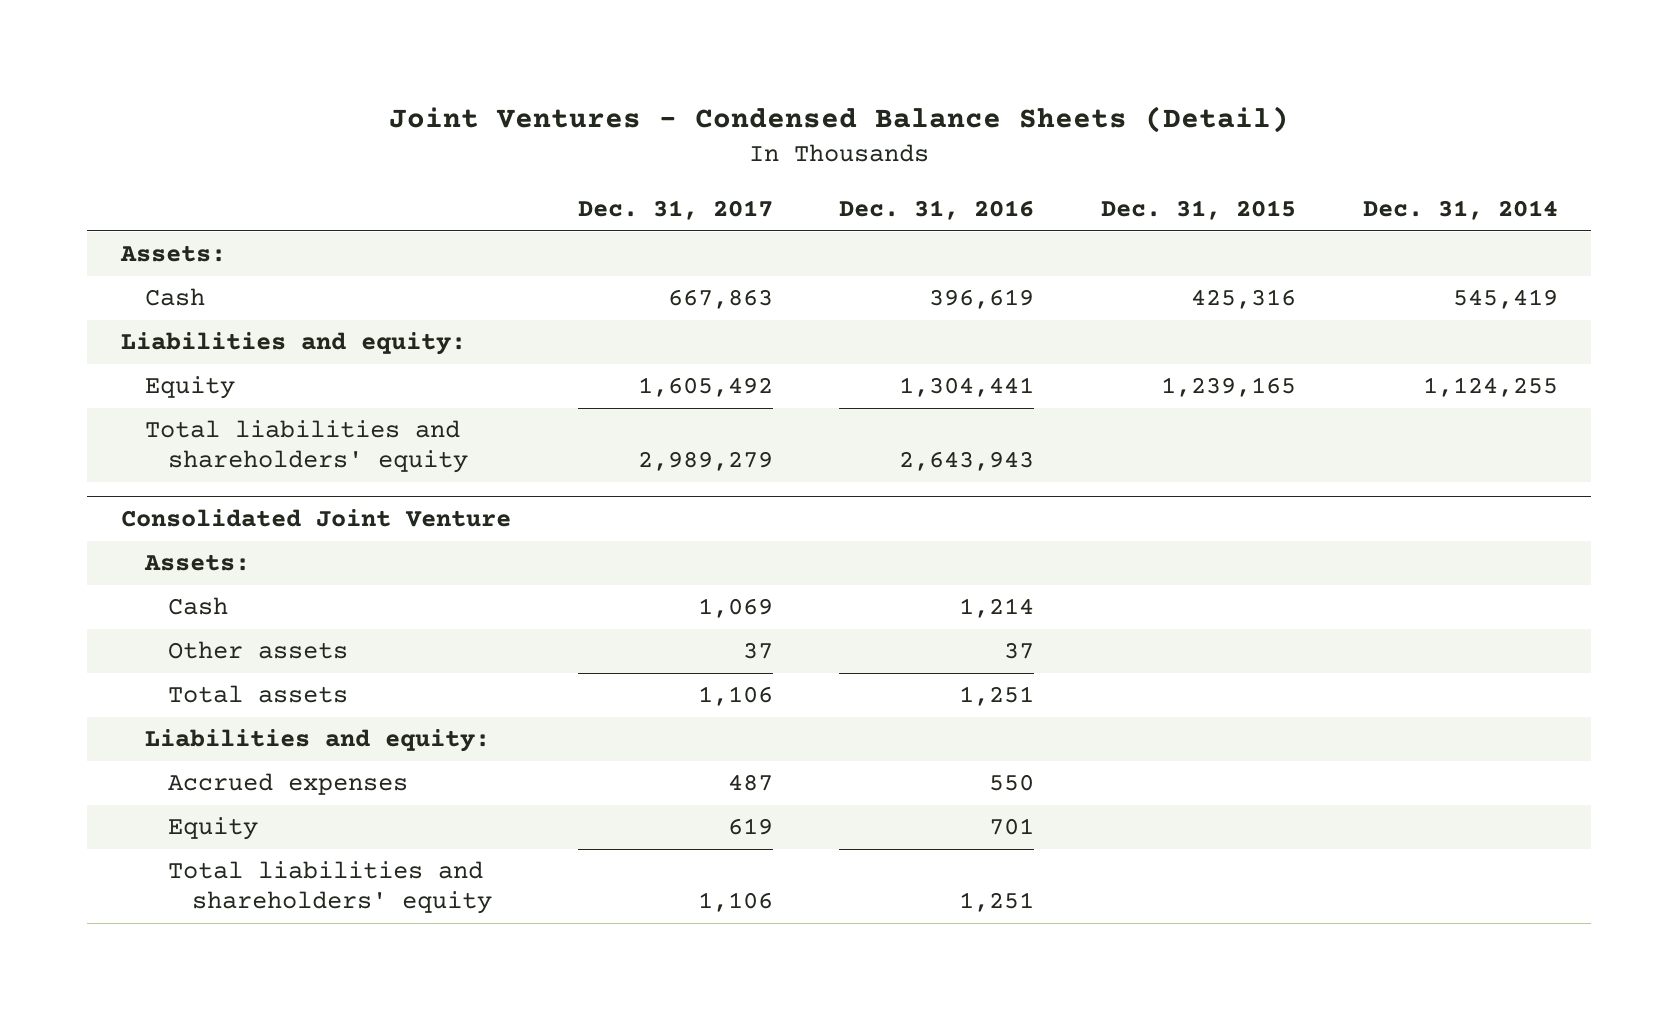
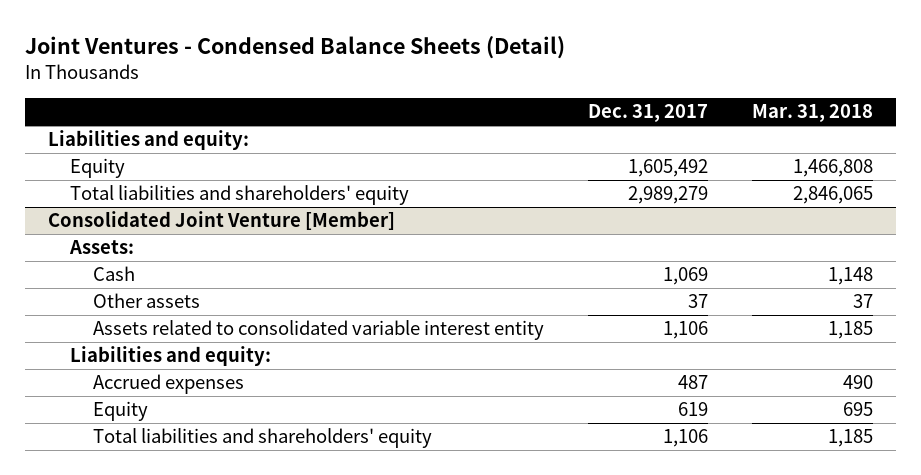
[839,200,1035,221] Dec. 31, 2016 -> none
[1101,200,1297,221] Dec. 31, 2015 -> none
[1363,200,1559,221] Dec. 31, 2014 -> none
none -> [752,104,874,123] Mar. 31, 2018
[119,245,226,263] Assets: -> none
[144,288,205,307] Cash -> none
[120,509,511,528] Consolidated Joint Venture -> [47,211,395,231] Consolidated Joint Venture [Member]
[168,685,349,704] Total assets -> [92,320,544,341] Assets related to consolidated variable interest entity

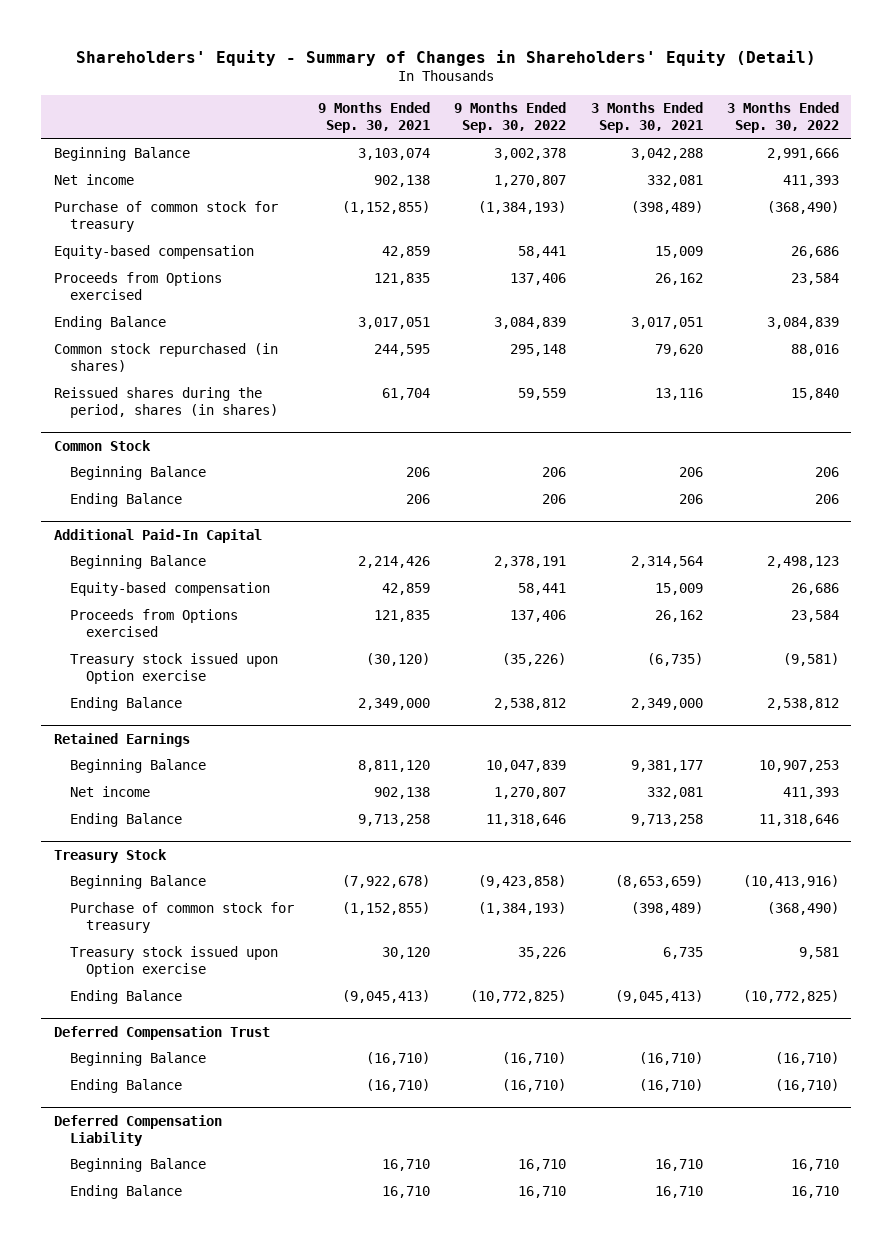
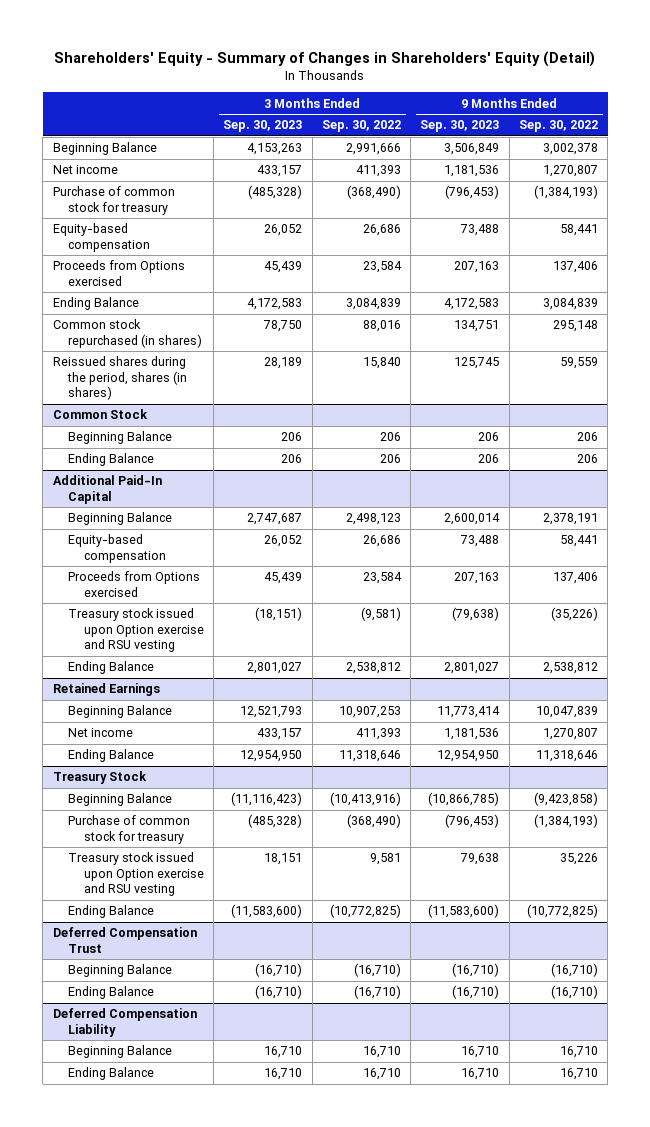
[318,102,431,134] 9 Months Ended Sep. 30, 2021 -> none
[590,102,703,134] 3 Months Ended Sep. 30, 2021 -> none
none -> [223,120,303,133] Sep. 30, 2023
none -> [420,120,500,133] Sep. 30, 2023
[69,653,278,685] Treasury stock issued upon Option exercise -> [68,608,204,653] Treasury stock issued upon Option exercise and RSU vesting
[69,946,278,978] Treasury stock issued upon Option exercise -> [68,852,204,897] Treasury stock issued upon Option exercise and RSU vesting

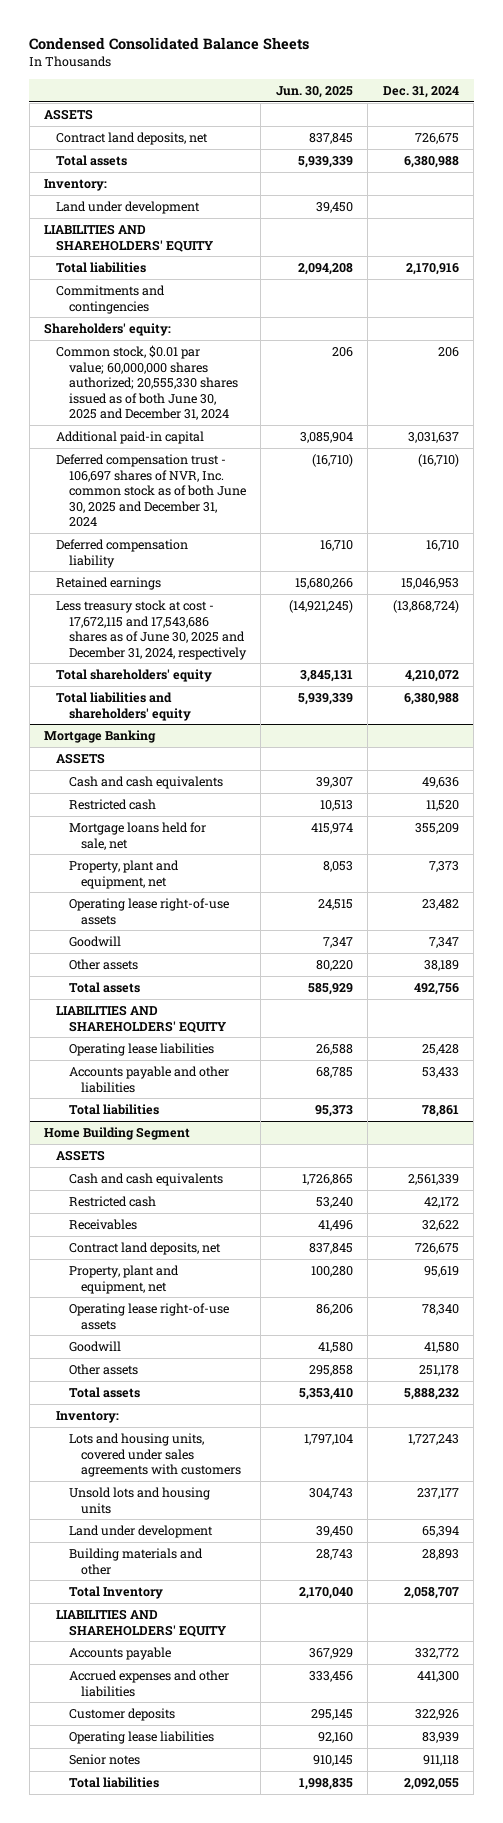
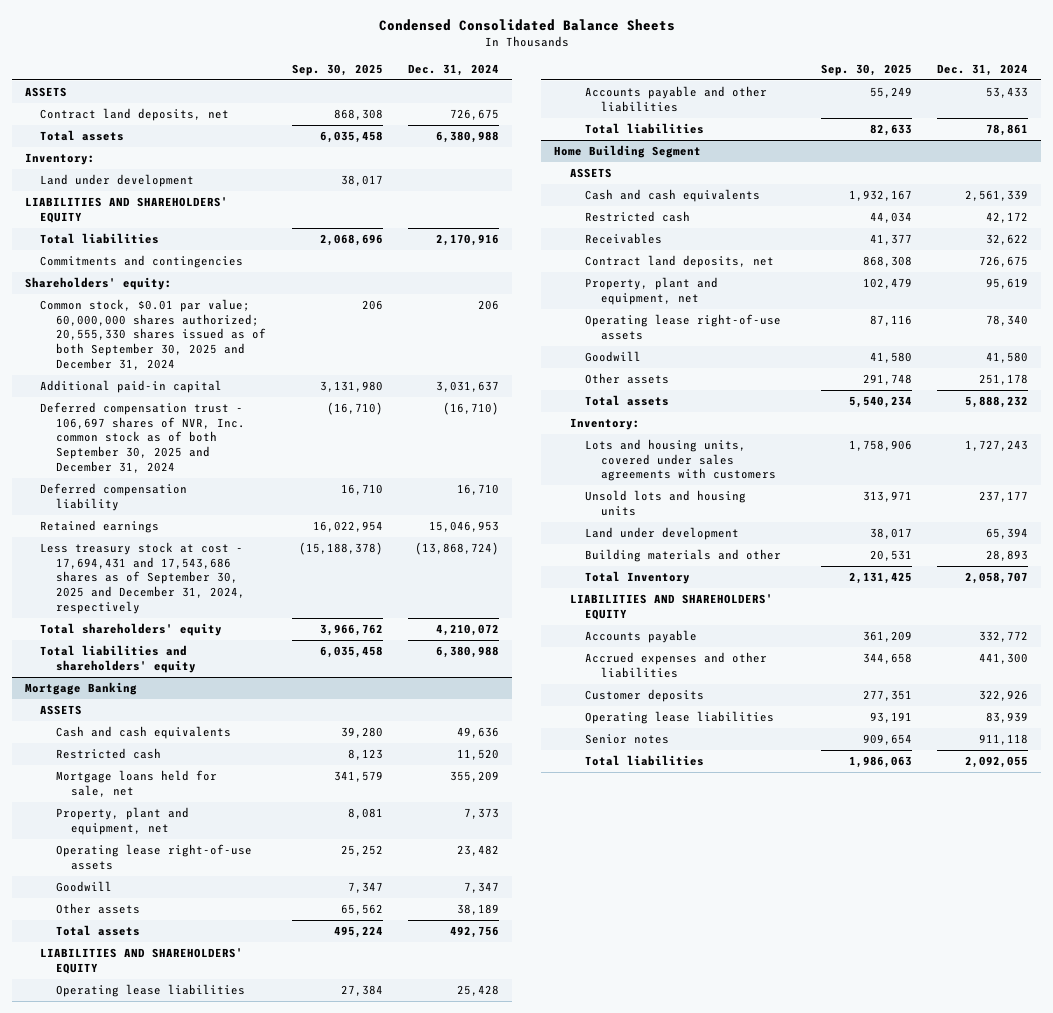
[275,85,353,98] Jun. 30, 2025 -> none
none -> [291,64,383,77] Sep. 30, 2025
[56,344,238,421] Common stock, $0.01 par value; 60,000,000 shares authorized; 20,555,330 shares issued as of both June 30, 2025 and December 31, 2024 -> [40,299,266,370] Common stock, $0.01 par value; 60,000,000 shares authorized; 20,555,330 shares issued as of both September 30, 2025 and December 31, 2024
[56,453,246,528] Deferred compensation trust - 106,697 shares of NVR, Inc. common stock as of both June 30, 2025 and December 31, 2024 -> [40,402,245,473] Deferred compensation trust - 106,697 shares of NVR, Inc. common stock as of both September 30, 2025 and December 31, 2024
[56,599,247,660] Less treasury stock at cost - 17,672,115 and 17,543,686 shares as of June 30, 2025 and December 31, 2024, respectively -> [40,542,245,614] Less treasury stock at cost - 17,694,431 and 17,543,686 shares as of September 30, 2025 and December 31, 2024, respectively

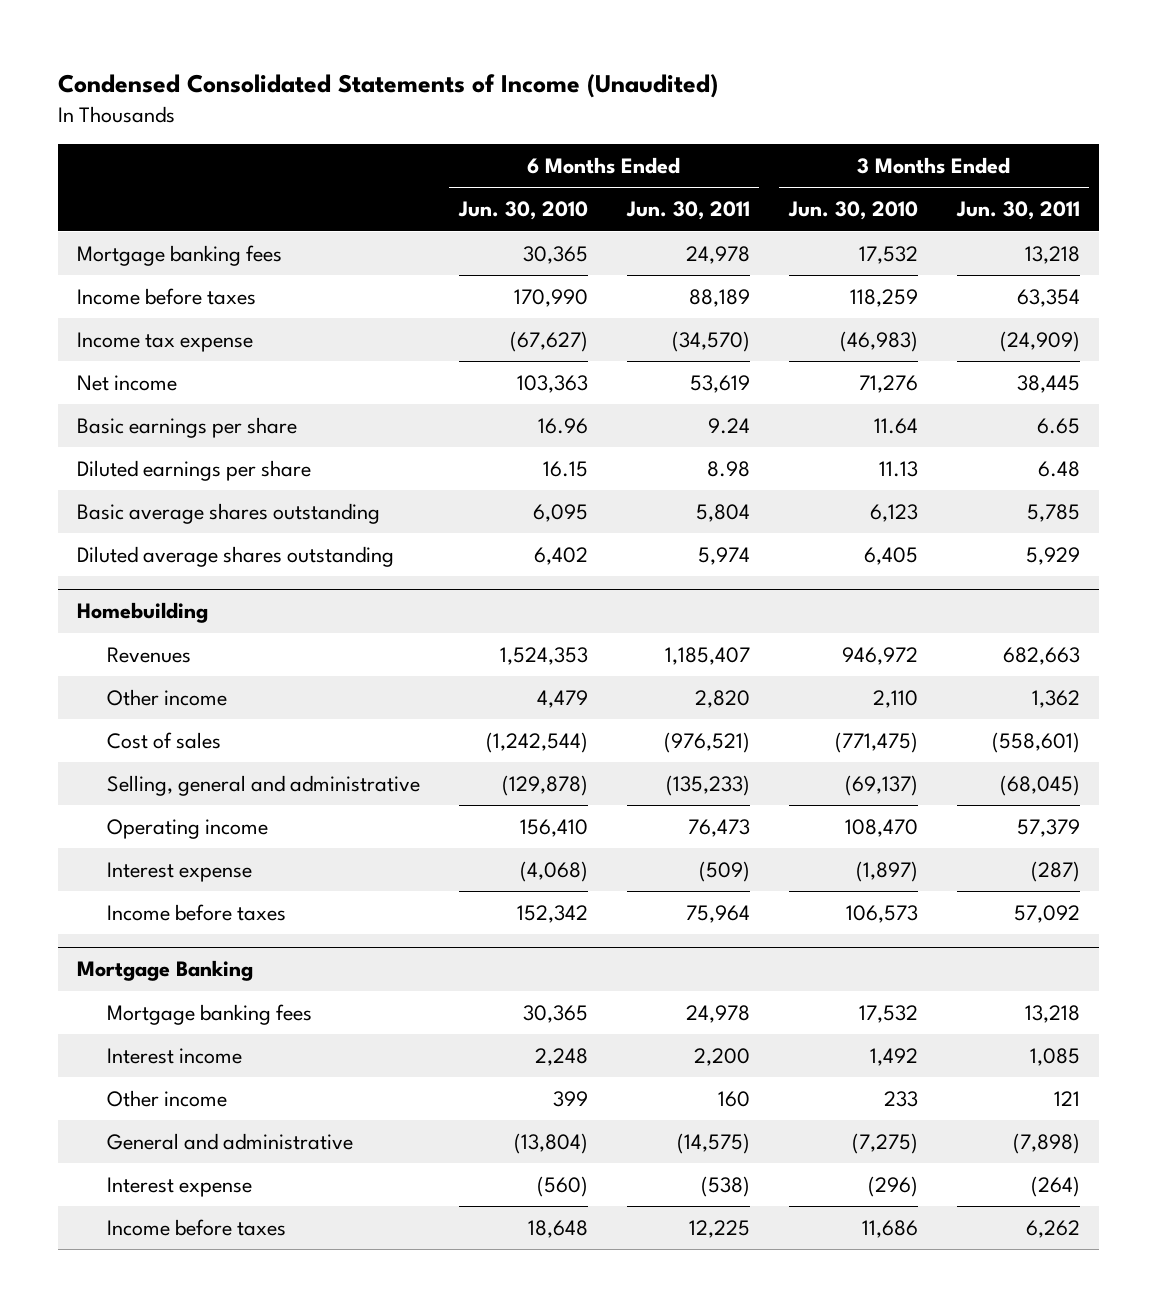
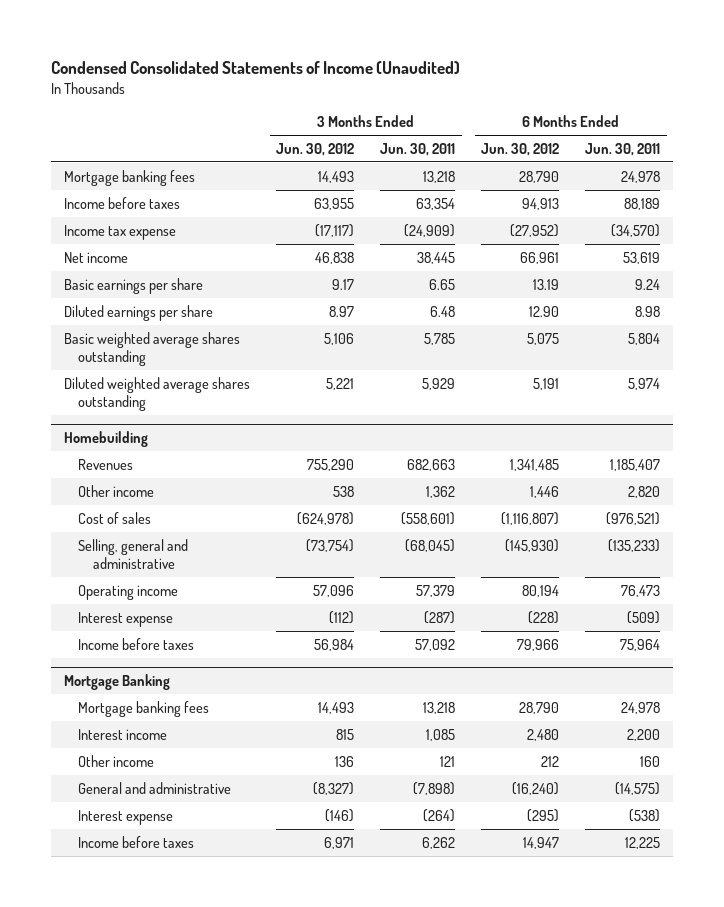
[457,201,588,221] Jun. 30, 2010 -> none
[787,201,918,221] Jun. 30, 2010 -> none
none -> [276,142,355,156] Jun. 30, 2012
none -> [481,142,560,156] Jun. 30, 2012
[77,502,381,524] Basic average shares outstanding -> [64,331,241,366] Basic weighted average shares outstanding
[77,545,395,567] Diluted average shares outstanding -> [64,376,251,411] Diluted weighted average shares outstanding

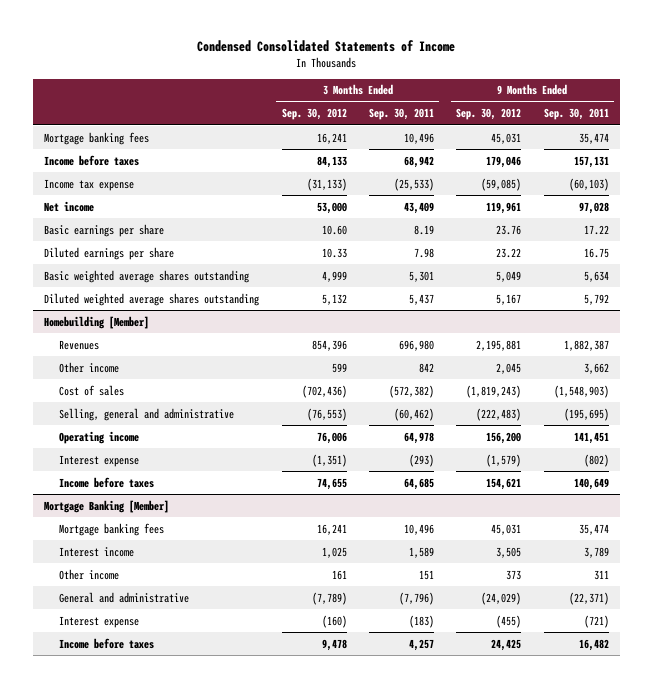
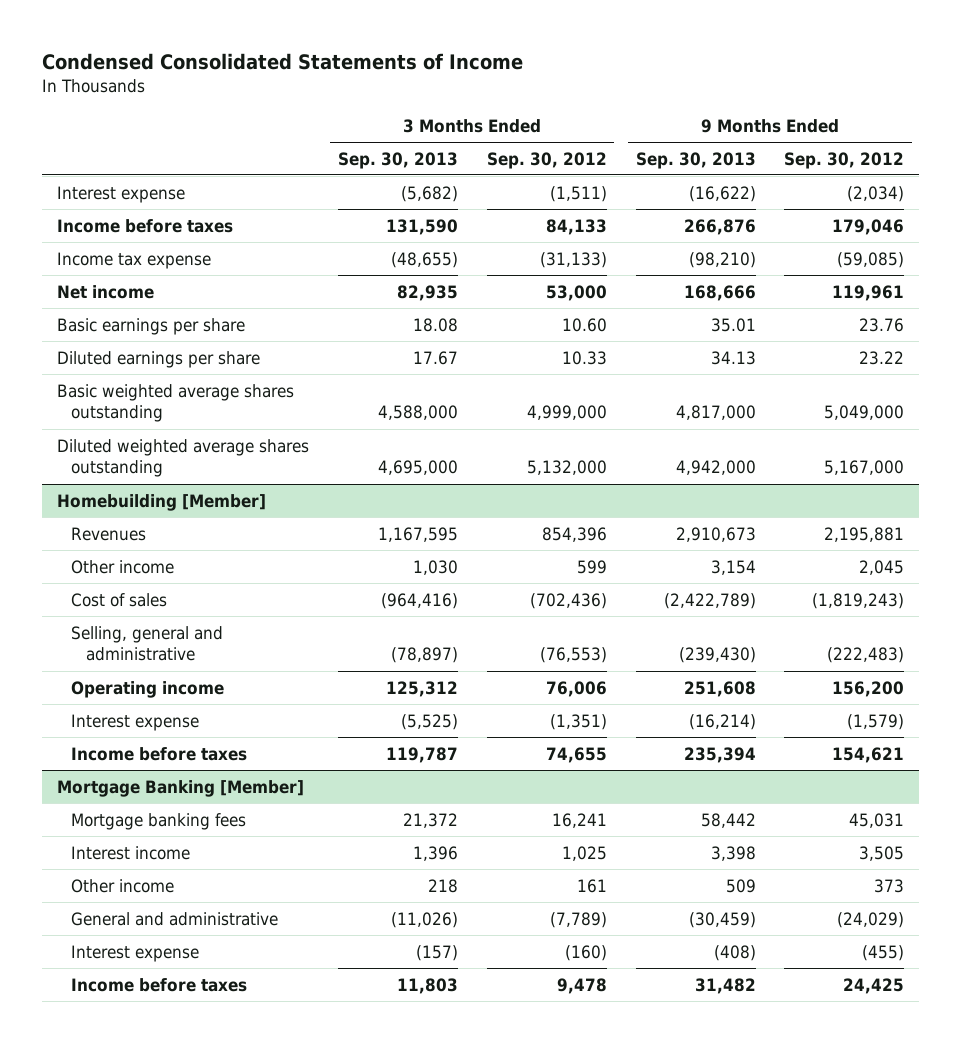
[368,108,434,121] Sep. 30, 2011 -> none
[543,108,609,121] Sep. 30, 2011 -> none
none -> [337,151,458,169] Sep. 30, 2013
none -> [635,151,756,169] Sep. 30, 2013
[44,131,150,145] Mortgage banking fees -> none
none -> [56,185,185,203] Interest expense
[321,270,347,282] 4,999 -> [526,405,607,421] 4,999,000
[496,270,522,282] 5,049 -> [824,405,905,421] 5,049,000
[321,293,347,305] 5,132 -> [526,460,607,476] 5,132,000
[496,293,522,305] 5,167 -> [824,460,905,476] 5,167,000

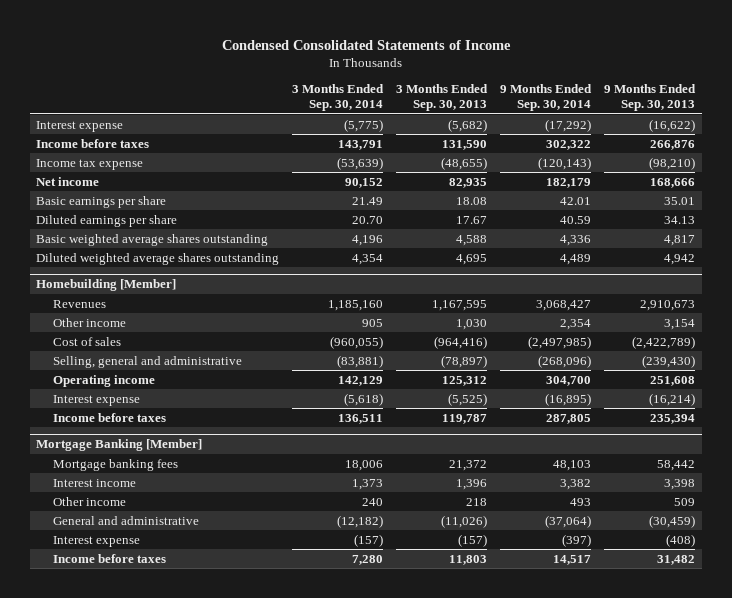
[486,151,607,169] Sep. 30, 2012 -> none
[784,151,905,169] Sep. 30, 2012 -> none
none -> [292,84,385,112] 3 Months Ended Sep. 30, 2014
none -> [500,84,593,112] 9 Months Ended Sep. 30, 2014
[377,405,458,421] 4,588,000 -> [456,234,488,246] 4,588
[675,405,756,421] 4,817,000 -> [664,234,696,246] 4,817
[377,460,458,476] 4,695,000 -> [456,253,488,265] 4,695
[675,460,756,476] 4,942,000 -> [664,253,696,265] 4,942

